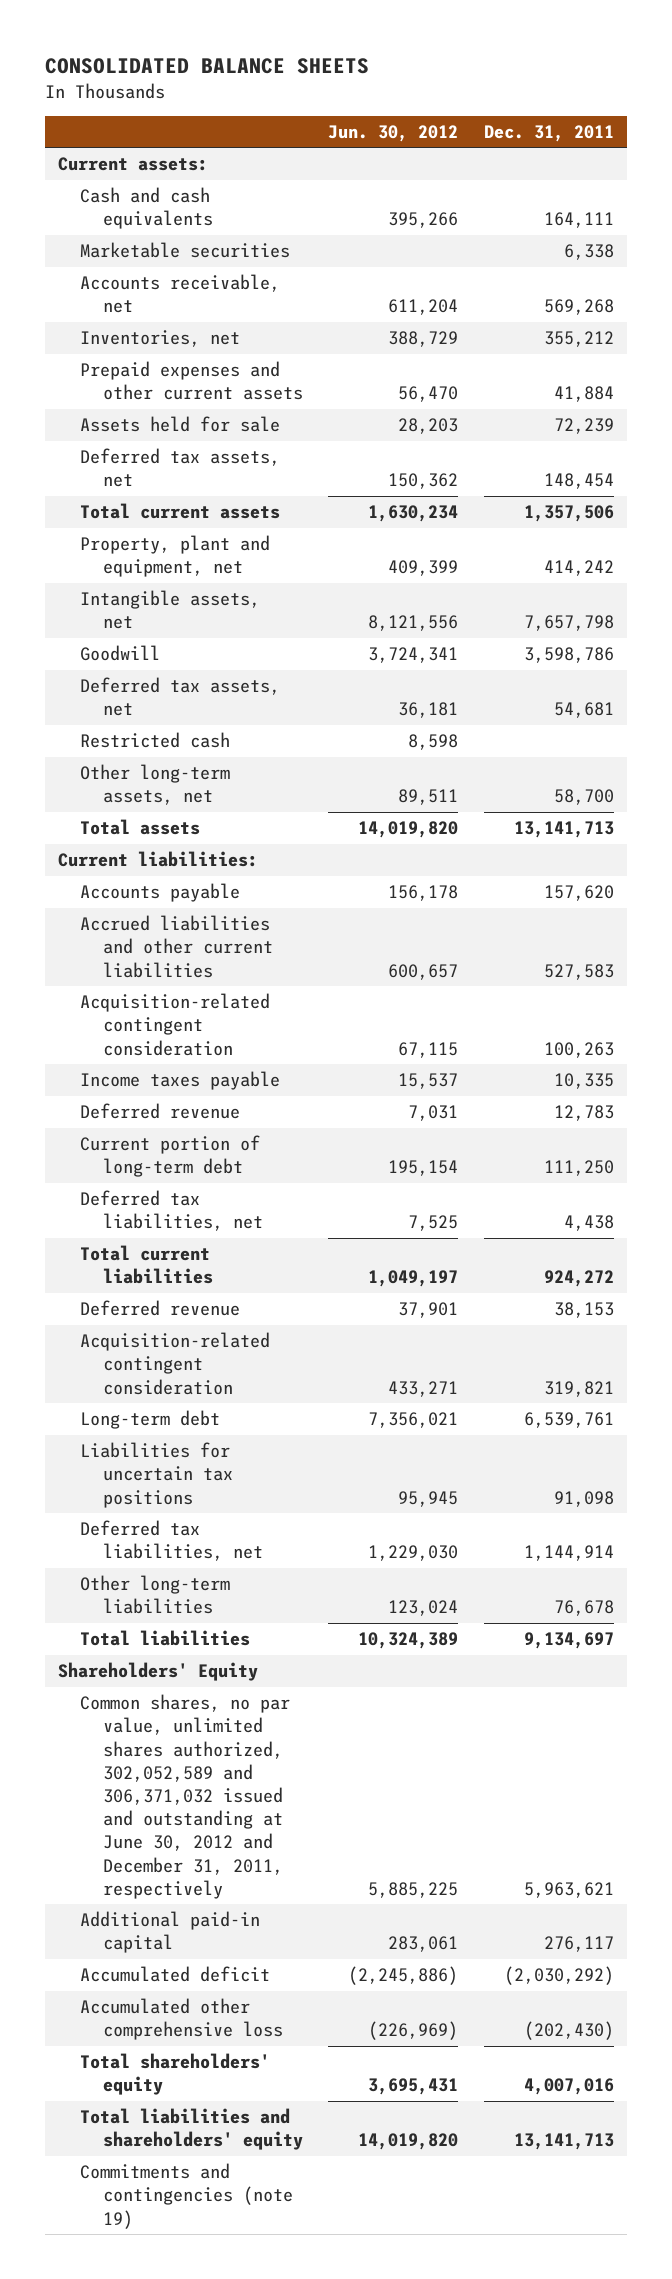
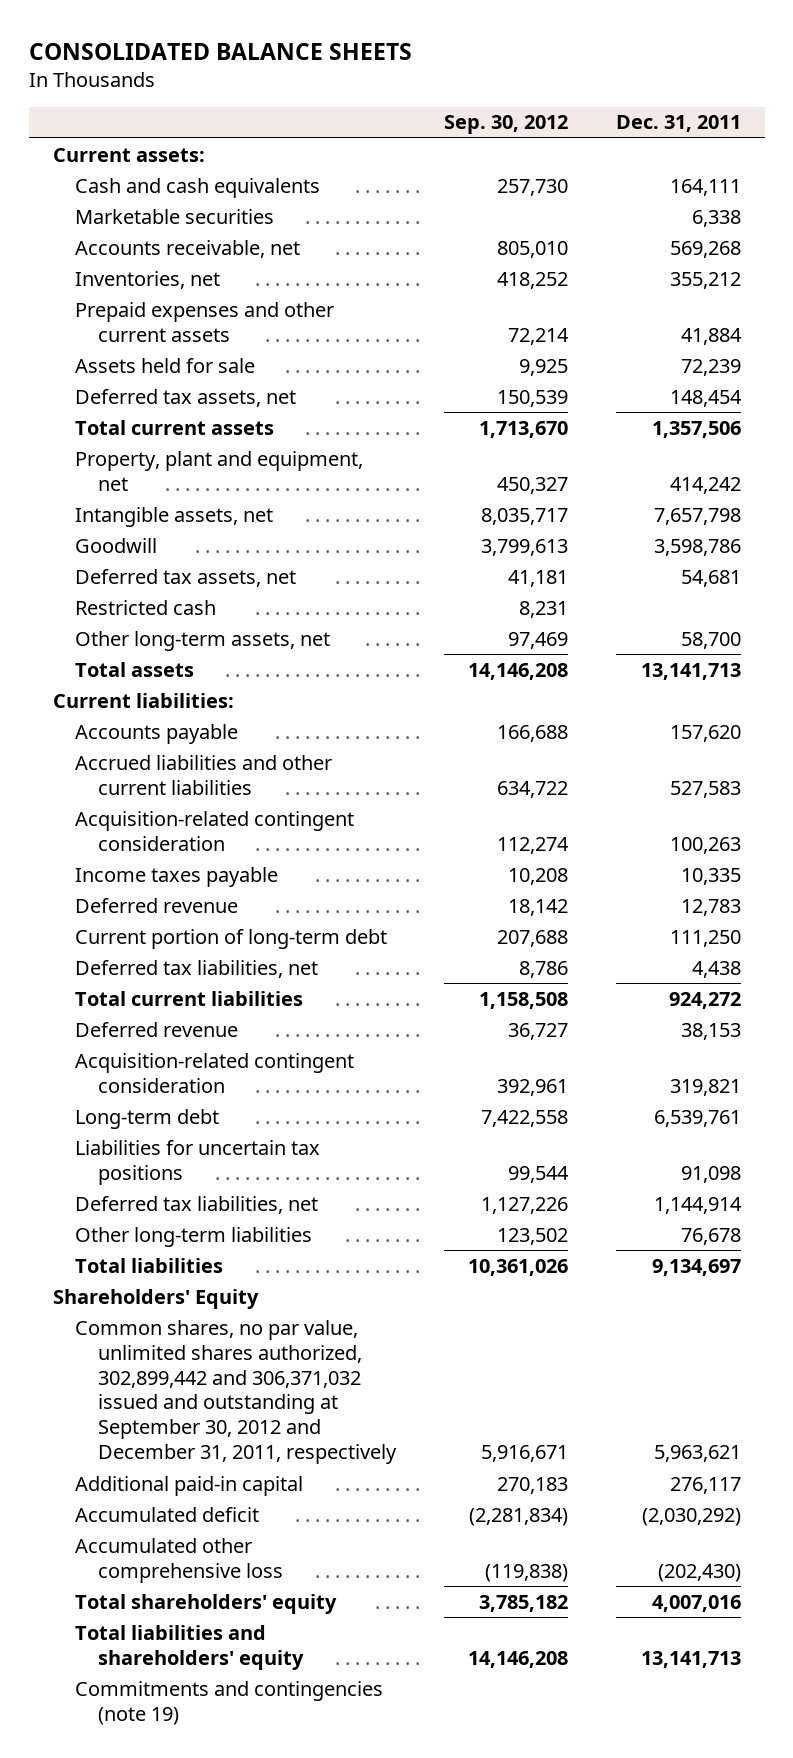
[328,124,459,142] Jun. 30, 2012 -> none
none -> [443,115,568,135] Sep. 30, 2012
[80,1694,291,1899] Common shares, no par value, unlimited shares authorized, 302,052,589 and 306,371,032 issued and outstanding at June 30, 2012 and December 31, 2011, respectively -> [75,1319,397,1465] Common shares, no par value, unlimited shares authorized, 302,899,442 and 306,371,032 issued and outstanding at September 30, 2012 and December 31, 2011, respectively

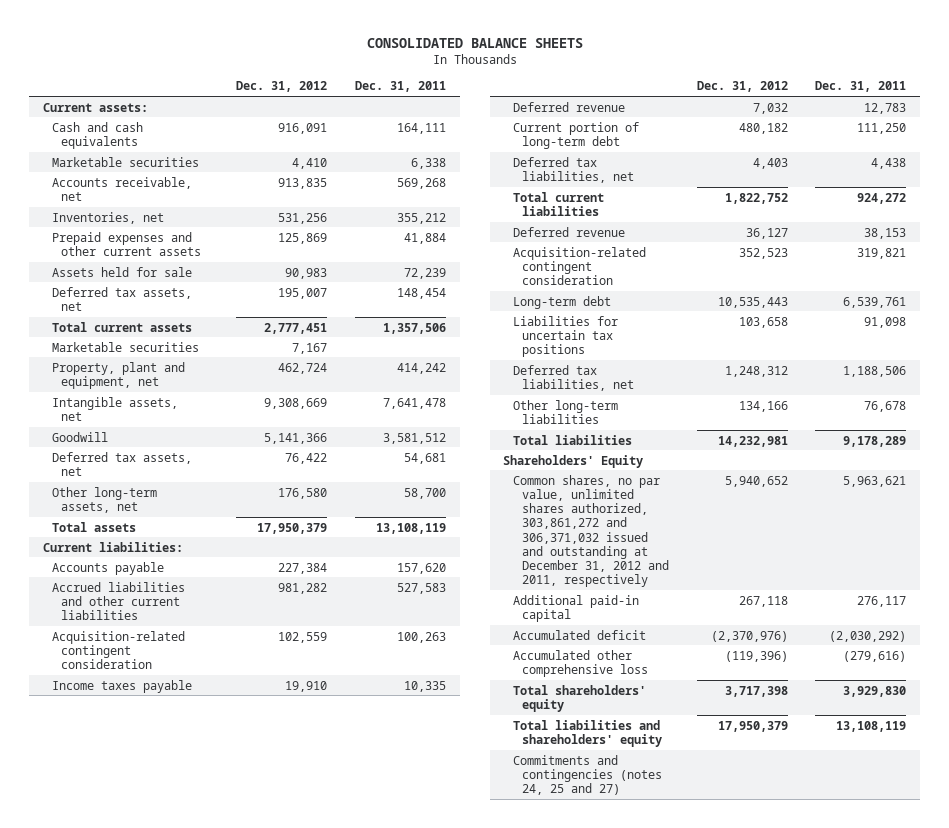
[443,115,568,135] Sep. 30, 2012 -> none
none -> [236,81,328,93] Dec. 31, 2012
none -> [52,341,200,352] Marketable securities
[653,507,741,525] 7,657,798 -> [382,397,446,409] 7,641,478
[653,538,741,556] 3,598,786 -> [382,432,446,444] 3,581,512
[75,599,217,615] Restricted cash -> none
[640,662,741,680] 13,141,713 -> [375,522,446,534] 13,108,119
[653,1196,742,1214] 1,144,914 -> [843,365,907,377] 1,188,506
[651,1258,741,1276] 9,134,697 -> [843,435,907,447] 9,178,289
[75,1319,397,1465] Common shares, no par value, unlimited shares authorized, 302,899,442 and 306,371,032 issued and outstanding at September 30, 2012 and December 31, 2011, respectively -> [512,474,669,588] Common shares, no par value, unlimited shares authorized, 303,861,272 and 306,371,032 issued and outstanding at December 31, 2012 and 2011, respectively
[657,1563,741,1582] (202,430) -> [843,650,907,662] (279,616)
[651,1594,741,1612] 4,007,016 -> [843,685,907,697] 3,929,830
[640,1650,741,1668] 13,141,713 -> [836,720,907,732] 13,108,119
[75,1680,384,1725] Commitments and contingencies (note 19) -> [512,754,662,796] Commitments and contingencies (notes 24, 25 and 27)

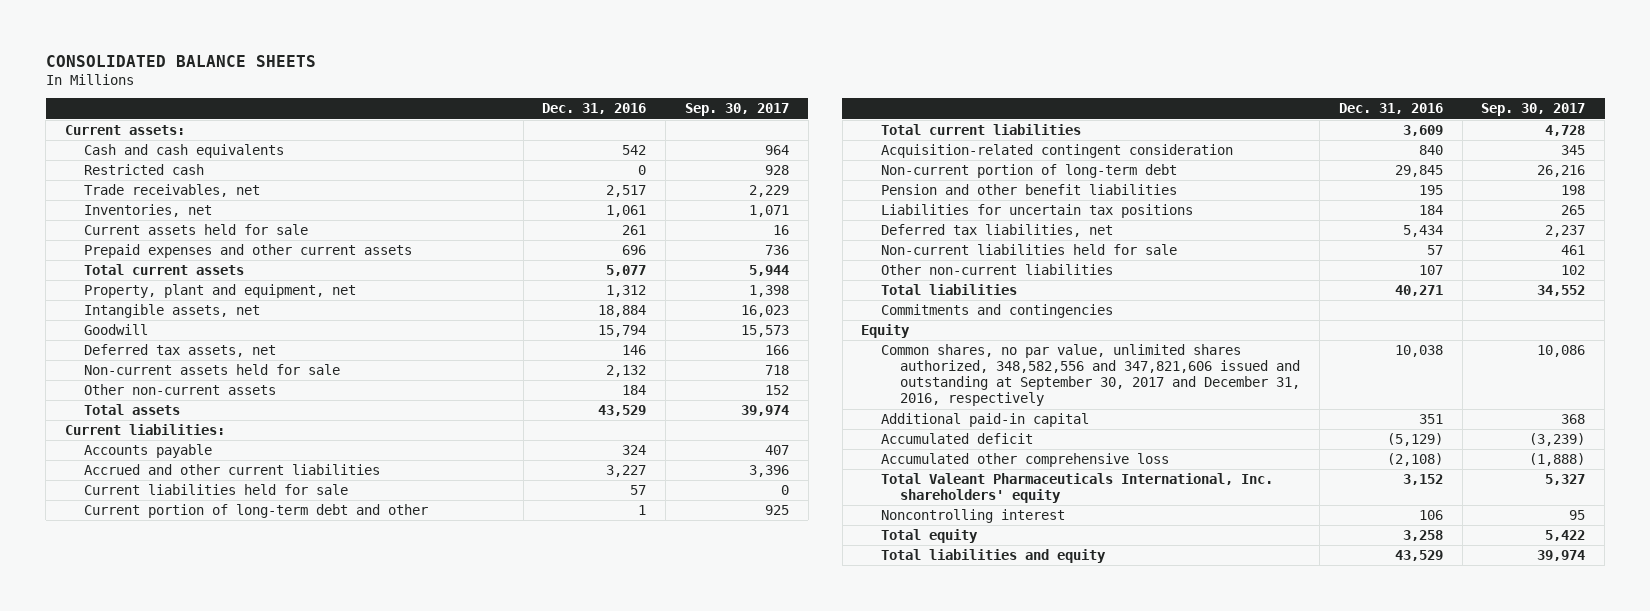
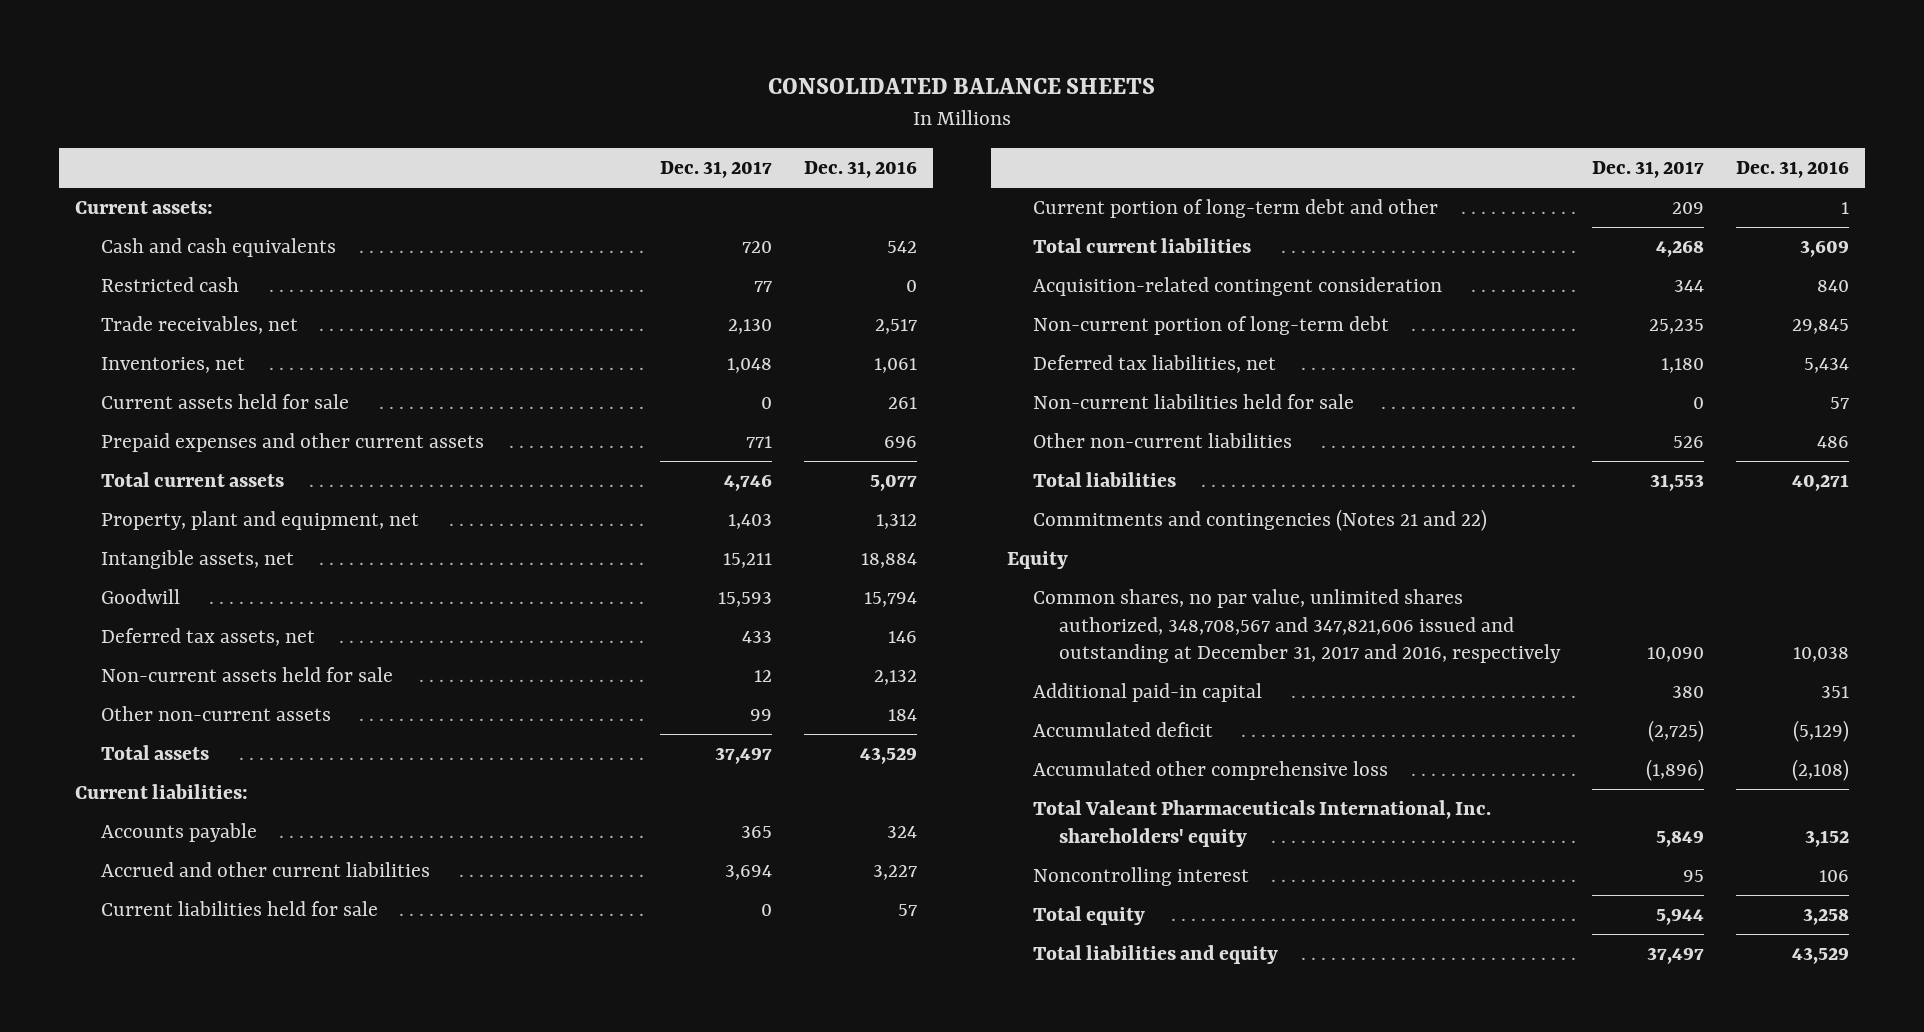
[685,103,790,117] Sep. 30, 2017 -> none
none -> [660,161,773,179] Dec. 31, 2017
[880,184,1177,196] Pension and other benefit liabilities -> none
[880,204,1193,219] Liabilities for uncertain tax positions -> none
[1418,265,1443,276] 107 -> [1817,436,1850,449] 486
[880,304,1113,319] Commitments and contingencies -> [1033,509,1488,532] Commitments and contingencies (Notes 21 and 22)
[880,344,1301,407] Common shares, no par value, unlimited shares authorized, 348,582,556 and 347,821,606 issued and outstanding at September 30, 2017 and December 31, 2016, respectively -> [1033,589,1562,664] Common shares, no par value, unlimited shares authorized, 348,708,567 and 347,821,606 issued and outstanding at December 31, 2017 and 2016, respectively

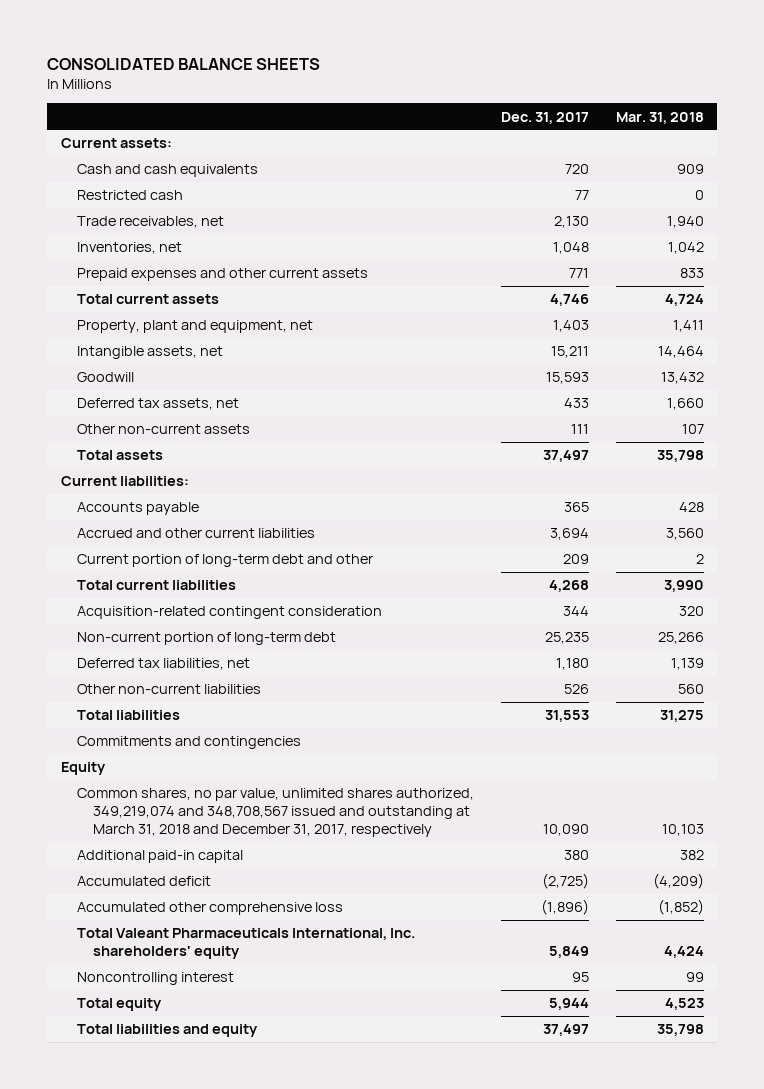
[804,161,918,179] Dec. 31, 2016 -> none
none -> [615,111,704,124] Mar. 31, 2018
[101,394,350,410] Current assets held for sale -> none
[101,667,394,683] Non-current assets held for sale -> none
[750,709,773,722] 99 -> [570,424,589,435] 111
[101,901,379,917] Current liabilities held for sale -> none
[1033,394,1355,410] Non-current liabilities held for sale -> none
[1033,509,1488,532] Commitments and contingencies (Notes 21 and 22) -> [76,736,301,750] Commitments and contingencies
[1033,589,1562,664] Common shares, no par value, unlimited shares authorized, 348,708,567 and 347,821,606 issued and outstanding at December 31, 2017 and 2016, respectively -> [76,788,474,838] Common shares, no par value, unlimited shares authorized, 349,219,074 and 348,708,567 issued and outstanding at March 31, 2018 and December 31, 2017, respectively

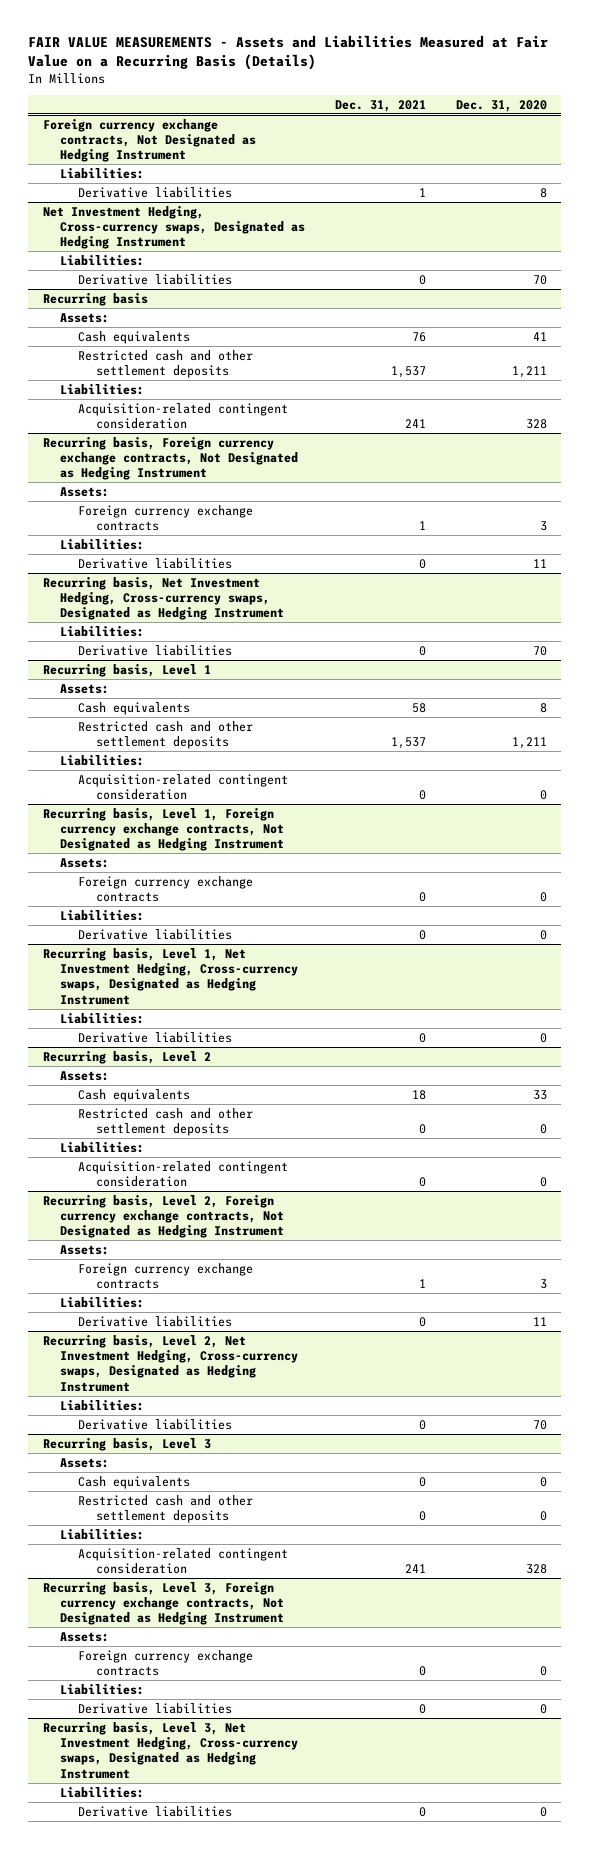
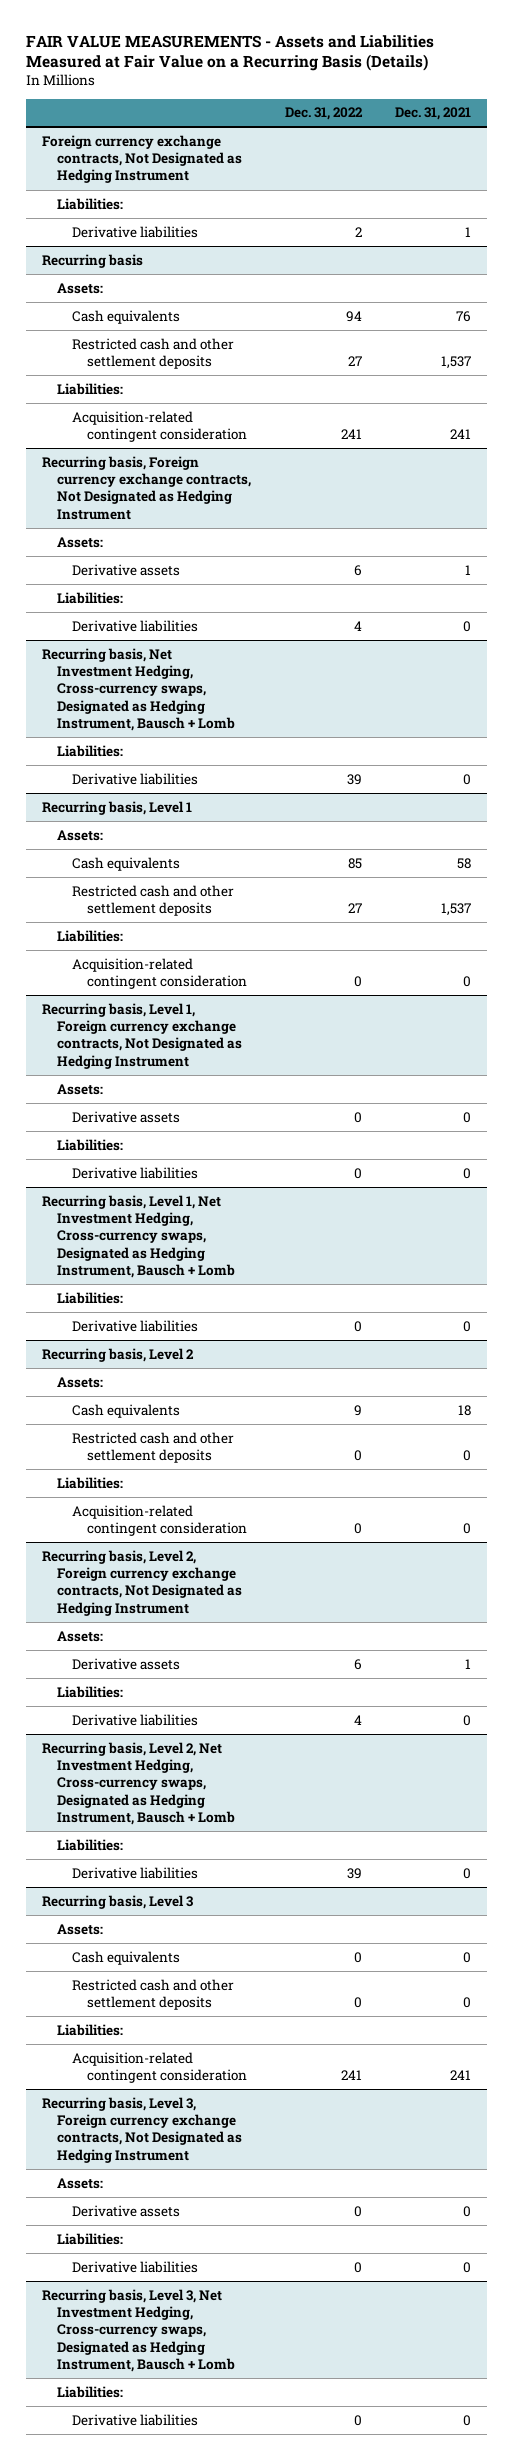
[455,99,547,112] Dec. 31, 2020 -> none
none -> [284,107,363,121] Dec. 31, 2022
[42,205,306,250] Net Investment Hedging, Cross-currency swaps, Designated as Hedging Instrument -> none
[60,254,145,266] Liabilities: -> none
[78,273,233,285] Derivative liabilities -> none
[78,504,254,531] Foreign currency exchange contracts -> [72,563,181,576] Derivative assets
[42,576,285,621] Recurring basis, Net Investment Hedging, Cross-currency swaps, Designated as Hedging Instrument -> [42,647,236,732] Recurring basis, Net Investment Hedging, Cross-currency swaps, Designated as Hedging Instrument, Bausch + Lomb
[78,875,254,902] Foreign currency exchange contracts -> [72,1110,181,1123] Derivative assets
[42,947,299,1005] Recurring basis, Level 1, Net Investment Hedging, Cross-currency swaps, Designated as Hedging Instrument -> [42,1194,236,1279] Recurring basis, Level 1, Net Investment Hedging, Cross-currency swaps, Designated as Hedging Instrument, Bausch + Lomb
[78,1262,254,1289] Foreign currency exchange contracts -> [72,1657,181,1670] Derivative assets
[42,1334,299,1392] Recurring basis, Level 2, Net Investment Hedging, Cross-currency swaps, Designated as Hedging Instrument -> [42,1741,236,1826] Recurring basis, Level 2, Net Investment Hedging, Cross-currency swaps, Designated as Hedging Instrument, Bausch + Lomb
[78,1649,254,1676] Foreign currency exchange contracts -> [72,2204,181,2217] Derivative assets
[42,1721,299,1779] Recurring basis, Level 3, Net Investment Hedging, Cross-currency swaps, Designated as Hedging Instrument -> [42,2288,236,2373] Recurring basis, Level 3, Net Investment Hedging, Cross-currency swaps, Designated as Hedging Instrument, Bausch + Lomb

